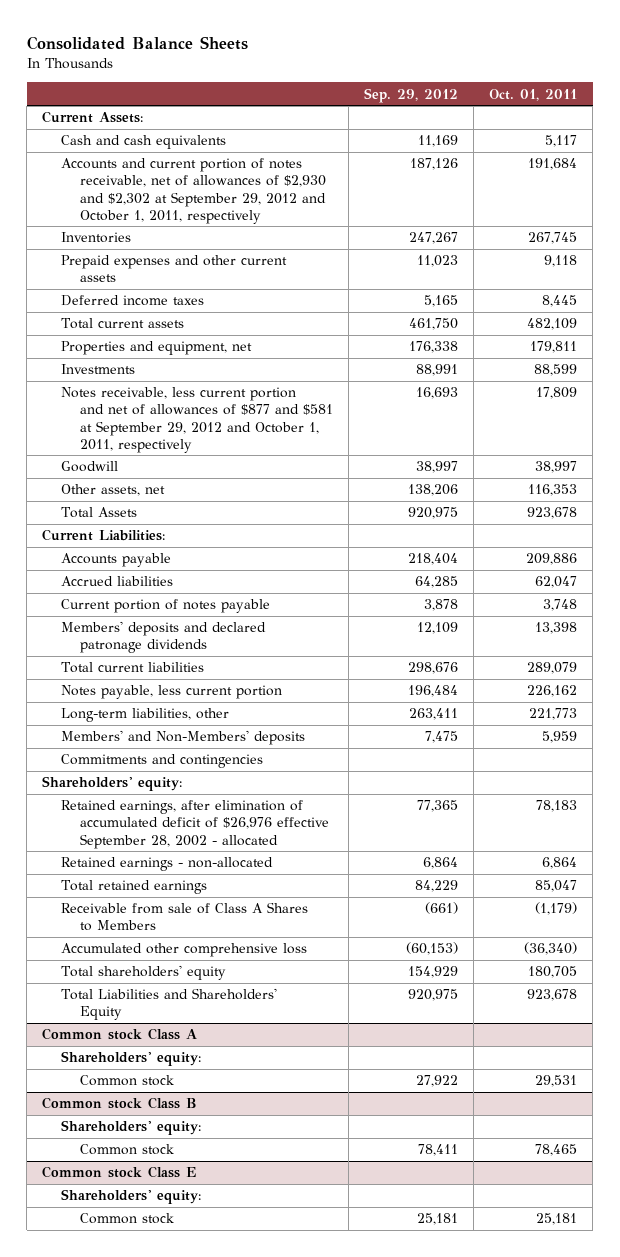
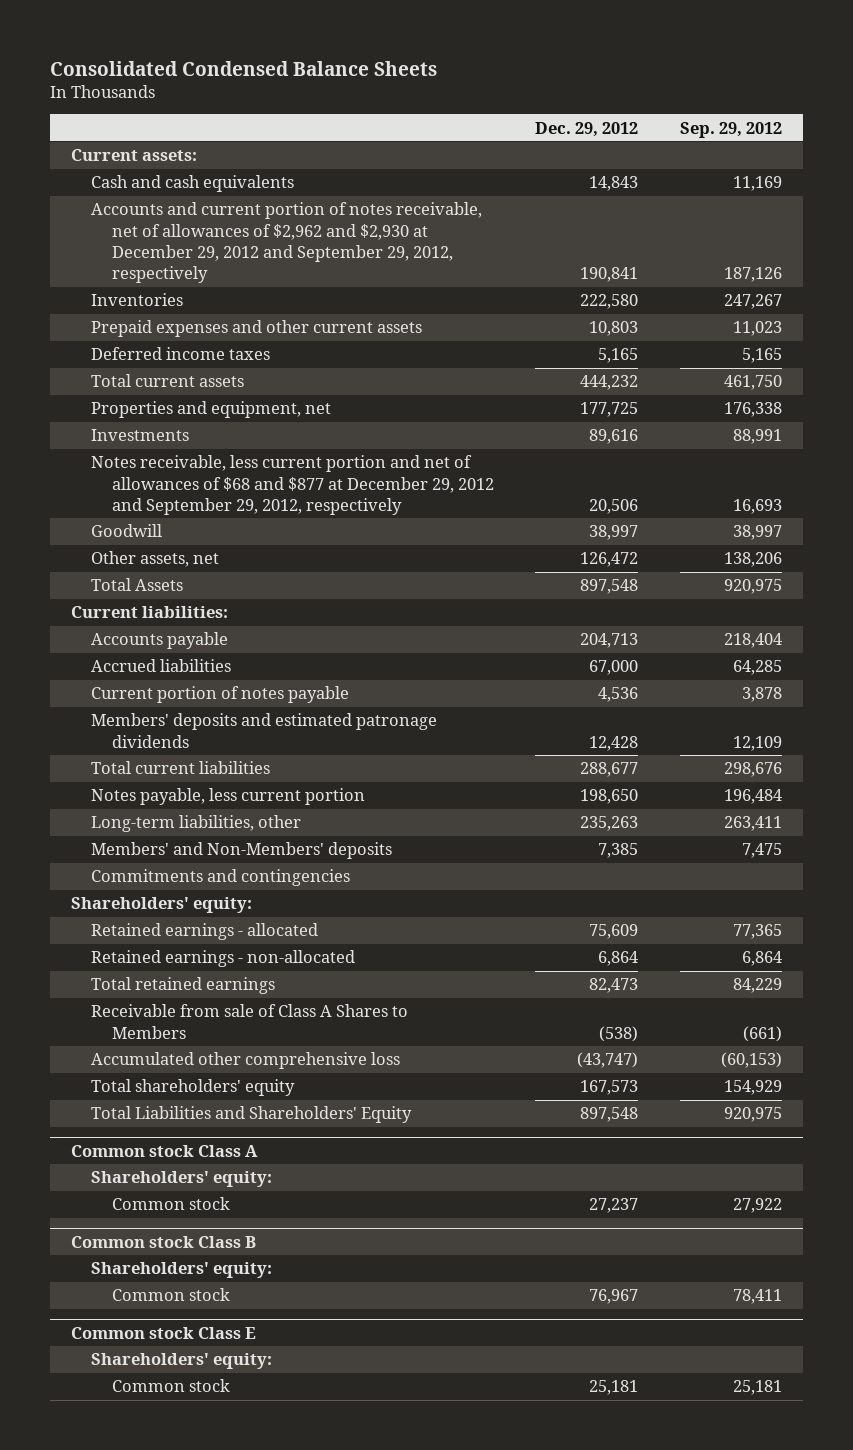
[26,35,248,50] Consolidated Balance Sheets -> [49,60,437,76] Consolidated Condensed Balance Sheets
[489,88,578,101] Oct. 01, 2011 -> none
none -> [535,121,639,137] Dec. 29, 2012
[42,111,144,124] Current Assets: -> [70,149,197,162] Current assets:
[61,158,326,224] Accounts and current portion of notes receivable, net of allowances of $2,930 and $2,302 at September 29, 2012 and October 1, 2011, respectively -> [91,202,483,284] Accounts and current portion of notes receivable, net of allowances of $2,962 and $2,930 at December 29, 2012 and September 29, 2012, respectively
[61,387,333,453] Notes receivable, less current portion and net of allowances of $877 and $581 at September 29, 2012 and October 1, 2011, respectively -> [91,455,494,515] Notes receivable, less current portion and net of allowances of $68 and $877 at December 29, 2012 and September 29, 2012, respectively
[42,529,166,542] Current Liabilities: -> [70,606,228,619] Current liabilities:
[61,621,267,654] Members' deposits and declared patronage dividends -> [91,713,438,748] Members' deposits and estimated patronage dividends
[61,800,329,849] Retained earnings, after elimination of accumulated deficit of $26,976 effective September 28, 2002 - allocated -> [91,923,319,941] Retained earnings - allocated

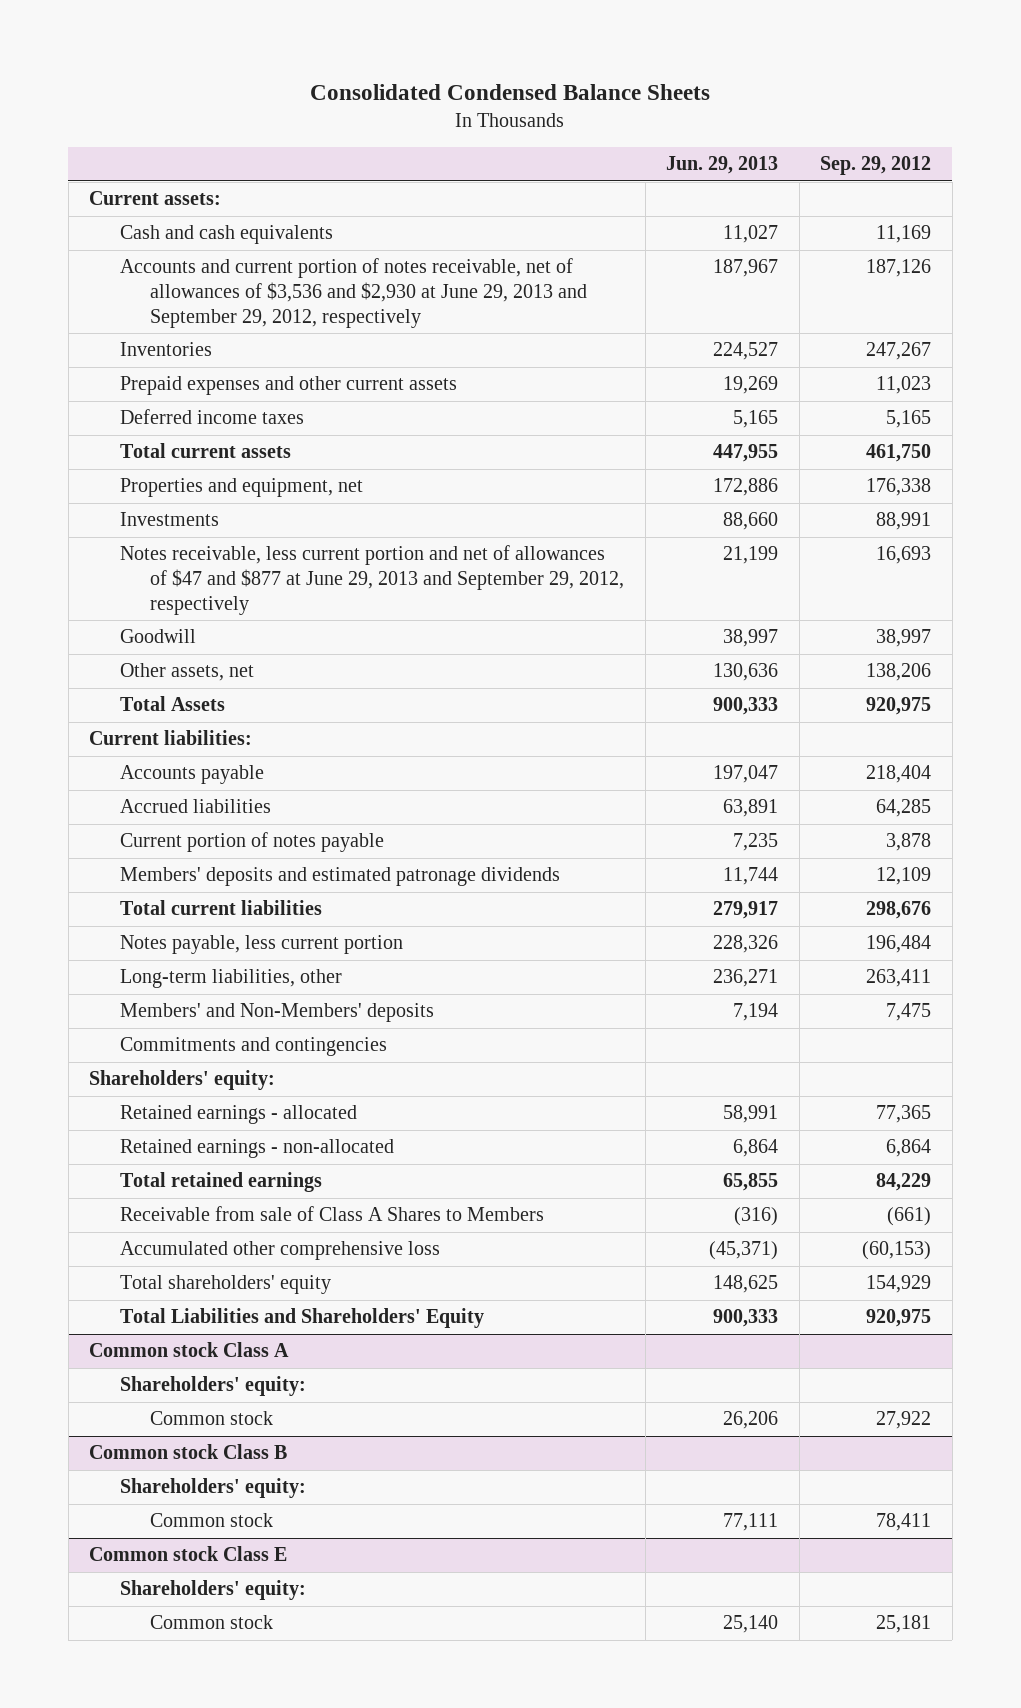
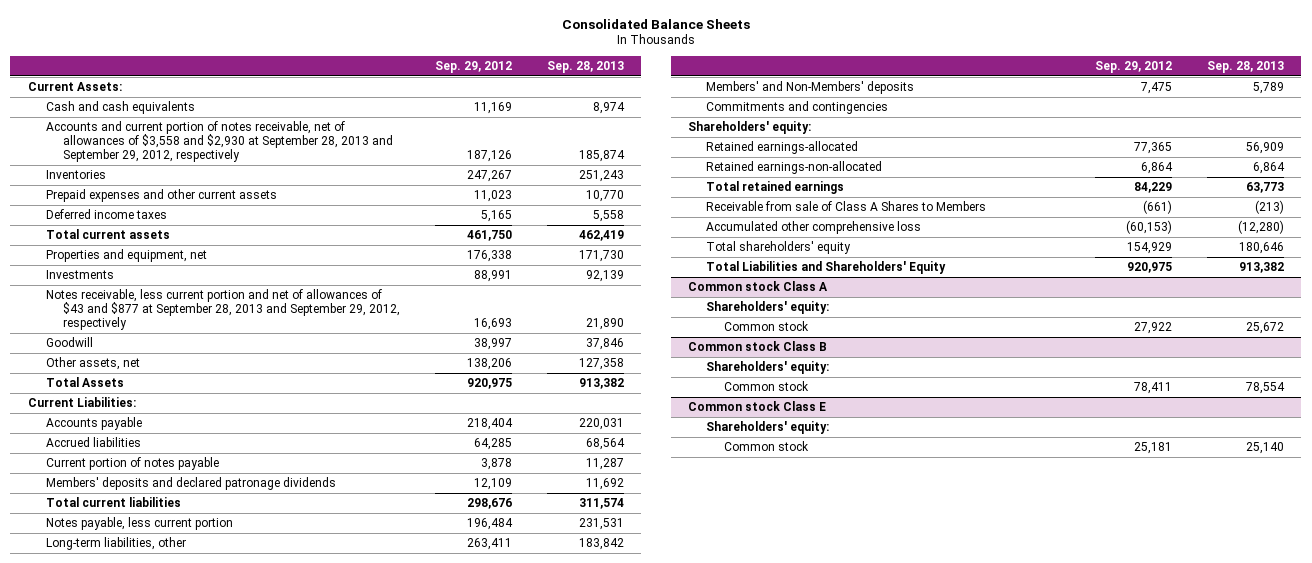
[310,83,711,100] Consolidated Condensed Balance Sheets -> [561,18,750,29] Consolidated Balance Sheets
[666,156,779,175] Jun. 29, 2013 -> none
none -> [546,61,624,74] Sep. 28, 2013
[89,191,222,206] Current assets: -> [27,81,122,91] Current Assets:
[119,258,588,328] Accounts and current portion of notes receivable, net of allowances of $3,536 and $2,930 at June 29, 2013 and September 29, 2012, respectively -> [45,120,394,163] Accounts and current portion of notes receivable, net of allowances of $3,558 and $2,930 at September 28, 2013 and September 29, 2012, respectively
[119,545,625,615] Notes receivable, less current portion and net of allowances of $47 and $877 at June 29, 2013 and September 29, 2012, respectively -> [45,288,401,331] Notes receivable, less current portion and net of allowances of $43 and $877 at September 28, 2013 and September 29, 2012, respectively
[89,730,253,746] Current liabilities: -> [27,396,136,407] Current Liabilities:
[119,867,560,887] Members' deposits and estimated patronage dividends -> [45,476,336,490] Members' deposits and declared patronage dividends
[119,1105,357,1125] Retained earnings - allocated -> [705,140,858,154] Retained earnings-allocated
[119,1139,394,1159] Retained earnings - non-allocated -> [705,160,882,174] Retained earnings-non-allocated

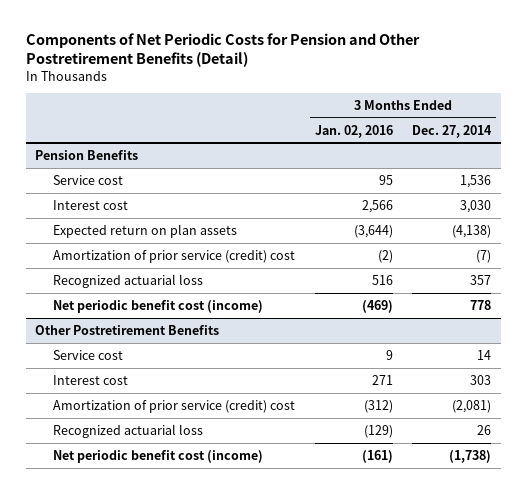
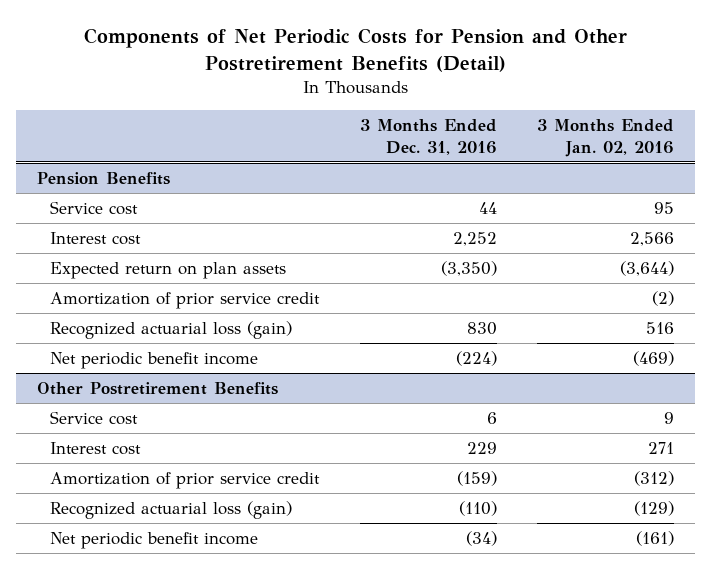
[412,124,493,138] Dec. 27, 2014 -> none
none -> [359,119,497,155] 3 Months Ended Dec. 31, 2016
[53,249,296,263] Amortization of prior service (credit) cost -> [50,291,321,309] Amortization of prior service credit
[53,273,204,288] Recognized actuarial loss -> [50,320,293,339] Recognized actuarial loss (gain)
[53,299,264,313] Net periodic benefit cost (income) -> [50,351,259,369] Net periodic benefit income
[53,399,296,413] Amortization of prior service (credit) cost -> [50,471,321,489] Amortization of prior service credit
[53,423,204,438] Recognized actuarial loss -> [50,500,293,519] Recognized actuarial loss (gain)
[53,449,264,463] Net periodic benefit cost (income) -> [50,531,259,549] Net periodic benefit income

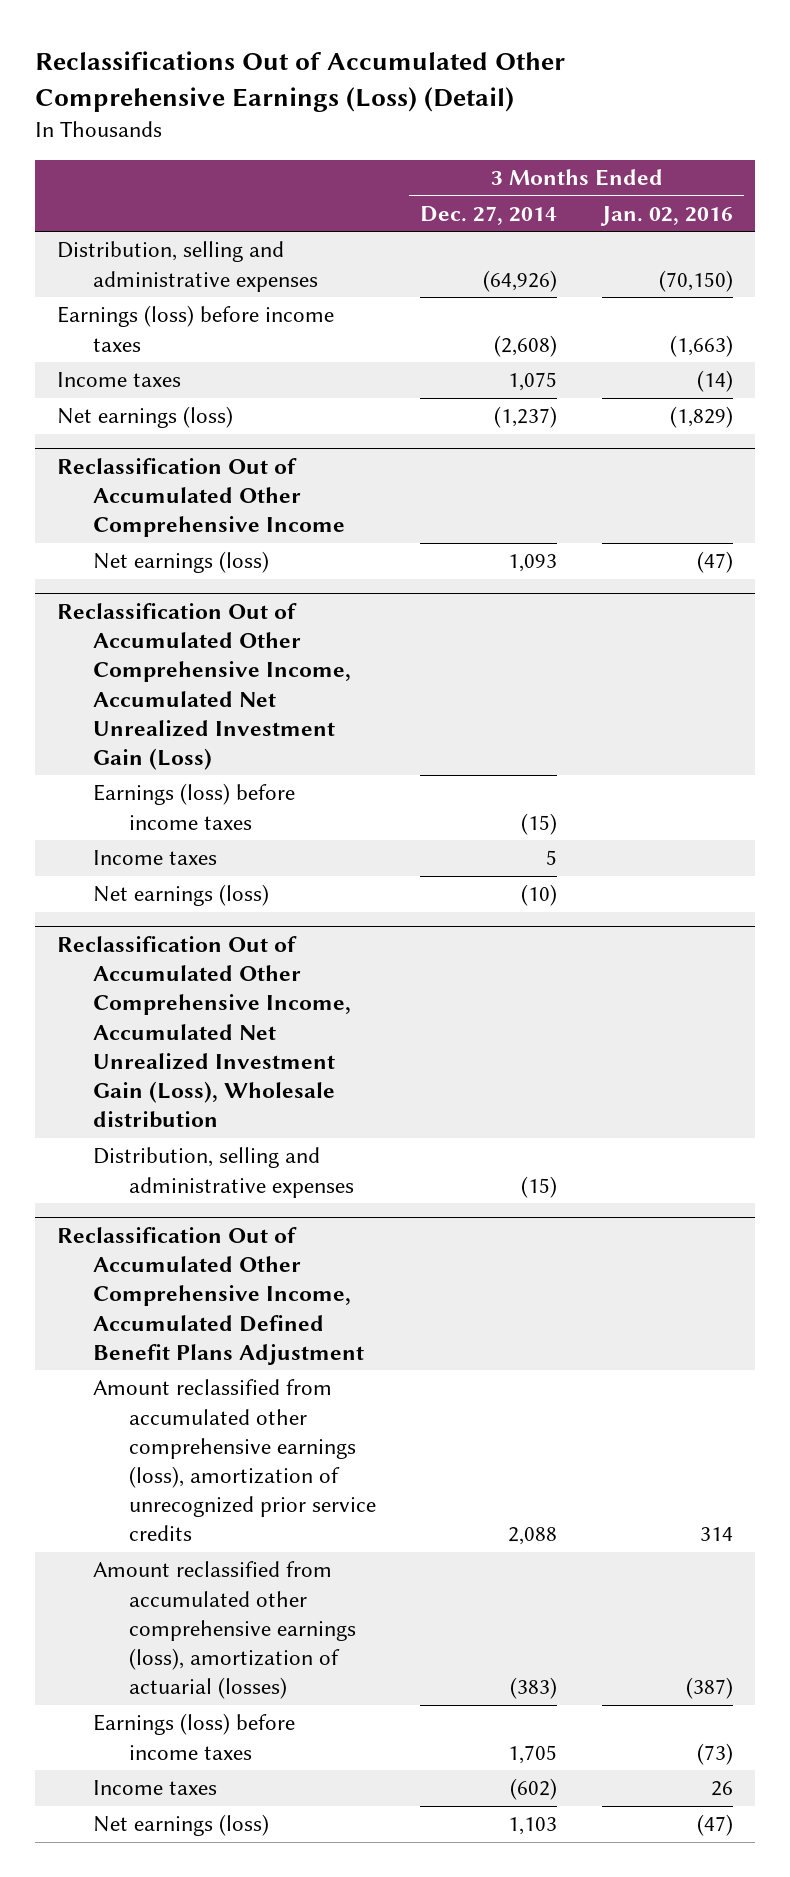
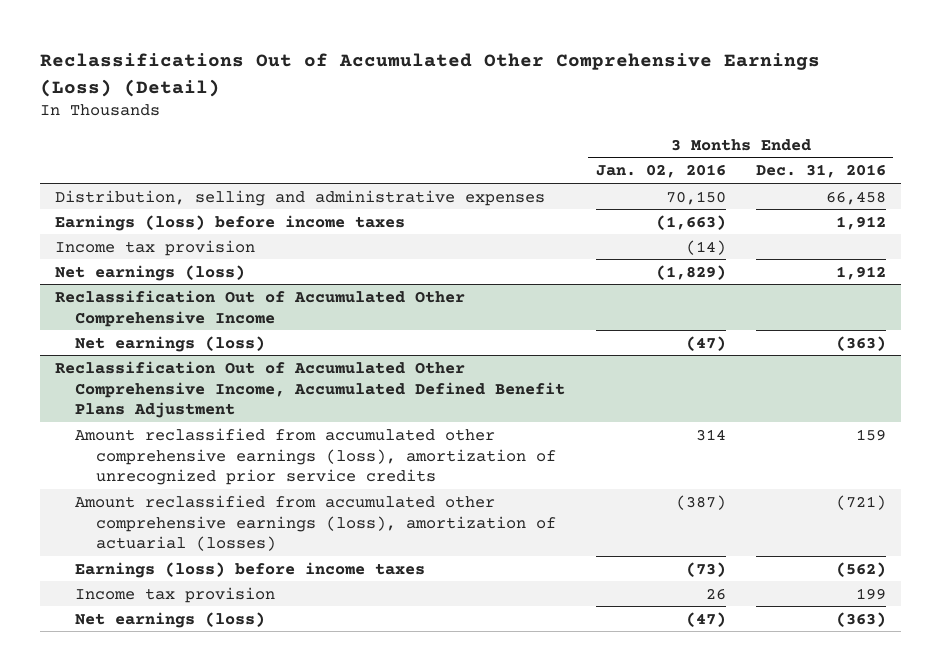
[420,205,558,225] Dec. 27, 2014 -> none
none -> [755,164,886,179] Dec. 31, 2016
[658,269,733,292] (70,150) -> [665,190,726,205] 70,150
[56,372,181,388] Income taxes -> [55,239,256,256] Income tax provision
[56,602,352,771] Reclassification Out of Accumulated Other Comprehensive Income, Accumulated Net Unrealized Investment Gain (Loss) -> none
[93,783,296,830] Earnings (loss) before income taxes -> none
[93,850,218,866] Income taxes -> none
[93,884,270,907] Net earnings (loss) -> none
[56,935,352,1129] Reclassification Out of Accumulated Other Comprehensive Income, Accumulated Net Unrealized Investment Gain (Loss), Wholesale distribution -> none
[93,1147,355,1198] Distribution, selling and administrative expenses -> none
[93,1780,218,1796] Income taxes -> [75,586,276,603] Income tax provision

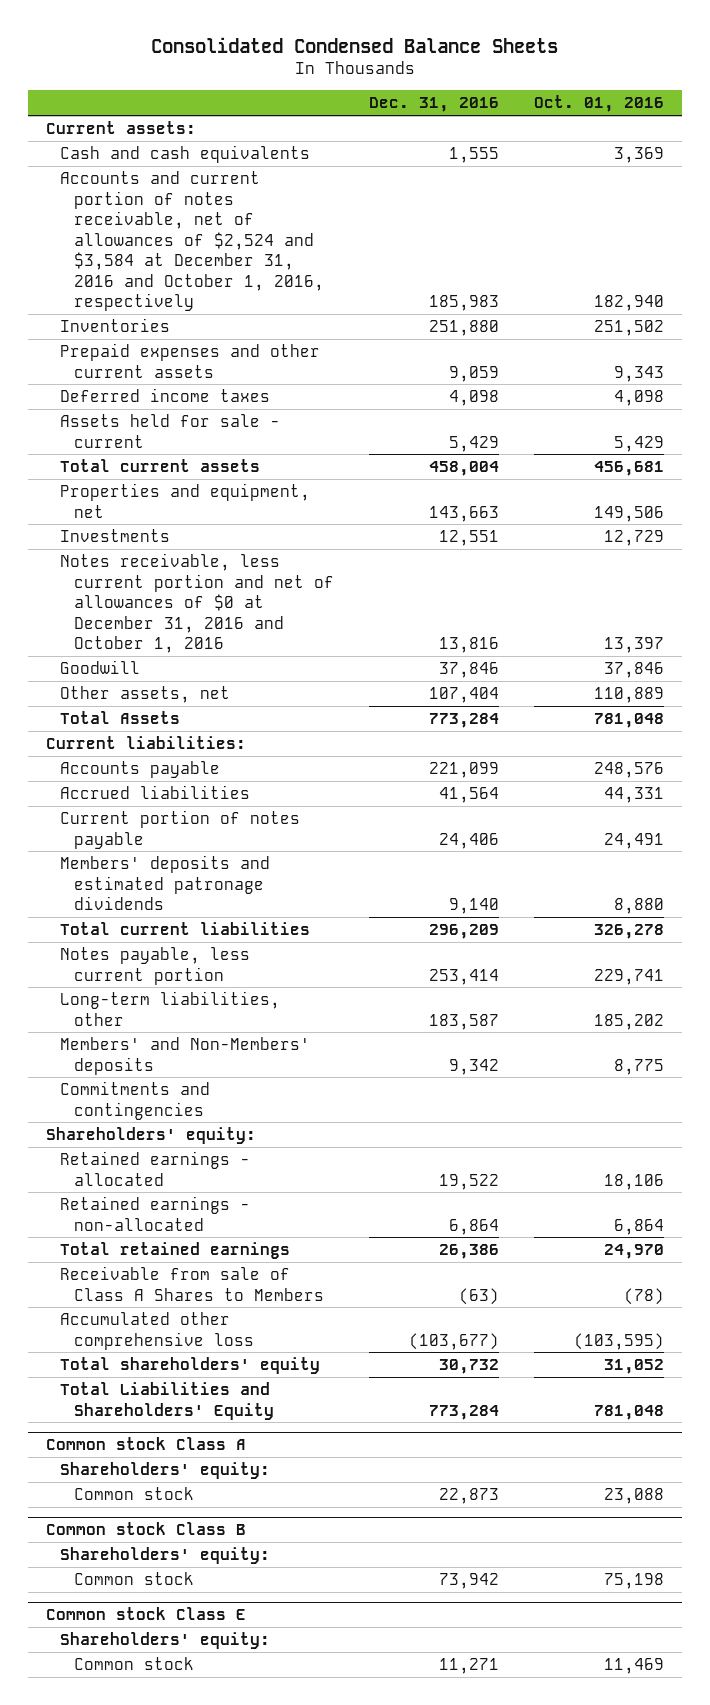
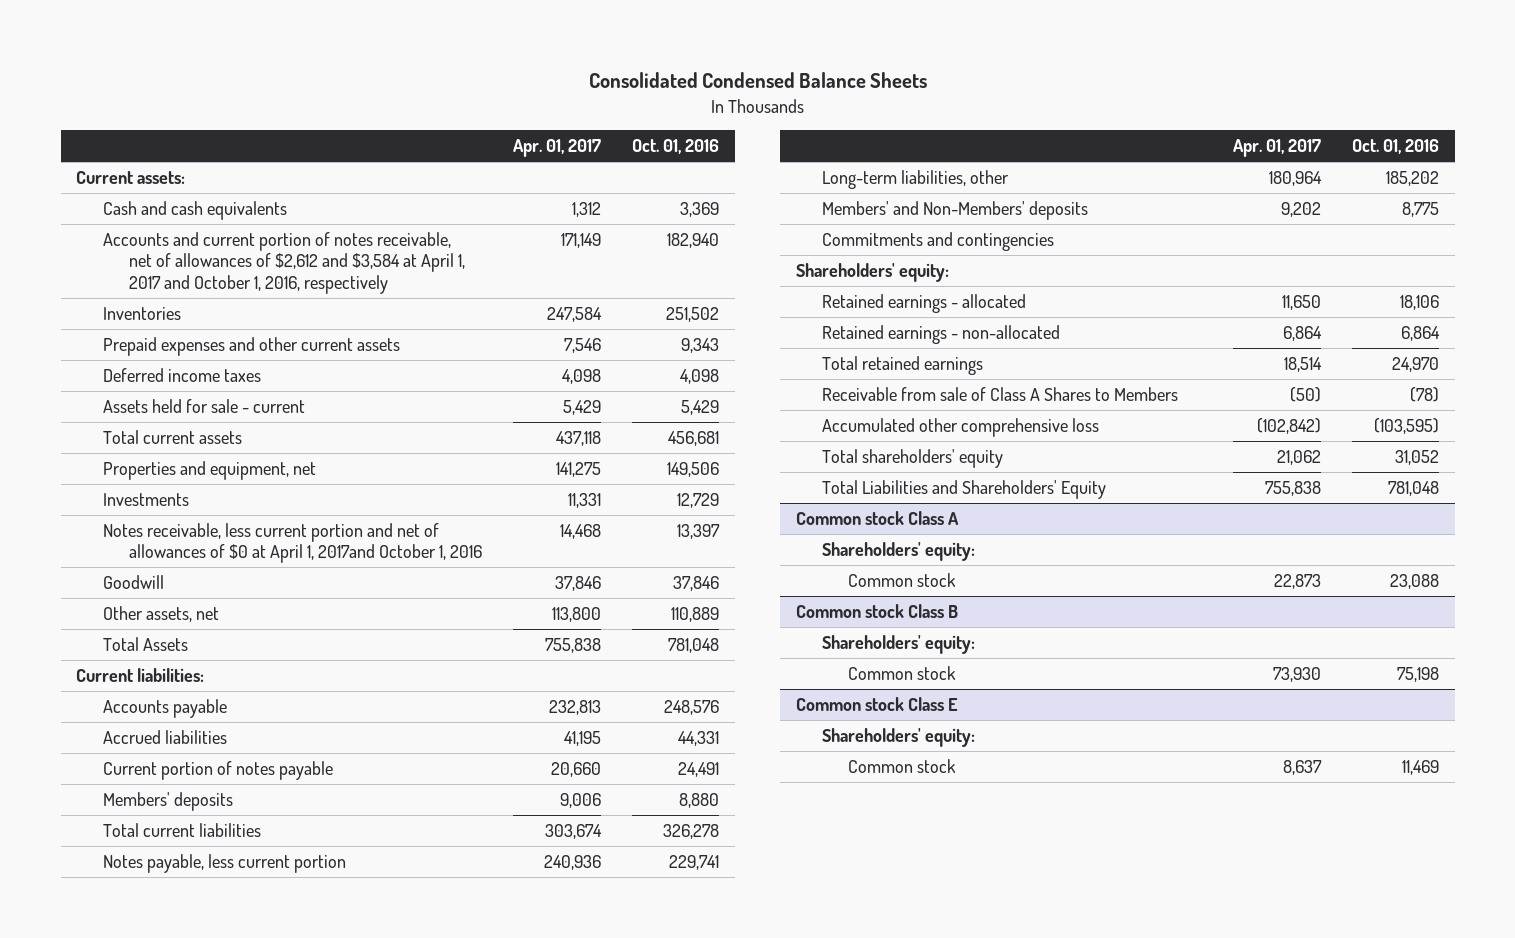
[369,97,500,113] Dec. 31, 2016 -> none
none -> [513,139,602,158] Apr. 01, 2017
[59,171,325,312] Accounts and current portion of notes receivable, net of allowances of $2,524 and $3,584 at December 31, 2016 and October 1, 2016, respectively -> [102,232,465,294] Accounts and current portion of notes receivable, net of allowances of $2,612 and $3,584 at April 1, 2017 and October 1, 2016, respectively
[59,553,335,654] Notes receivable, less current portion and net of allowances of $0 at December 31, 2016 and October 1, 2016 -> [102,523,482,564] Notes receivable, less current portion and net of allowances of $0 at April 1, 2017and October 1, 2016
[59,855,270,911] Members' deposits and estimated patronage dividends -> [102,792,233,812] Members' deposits

